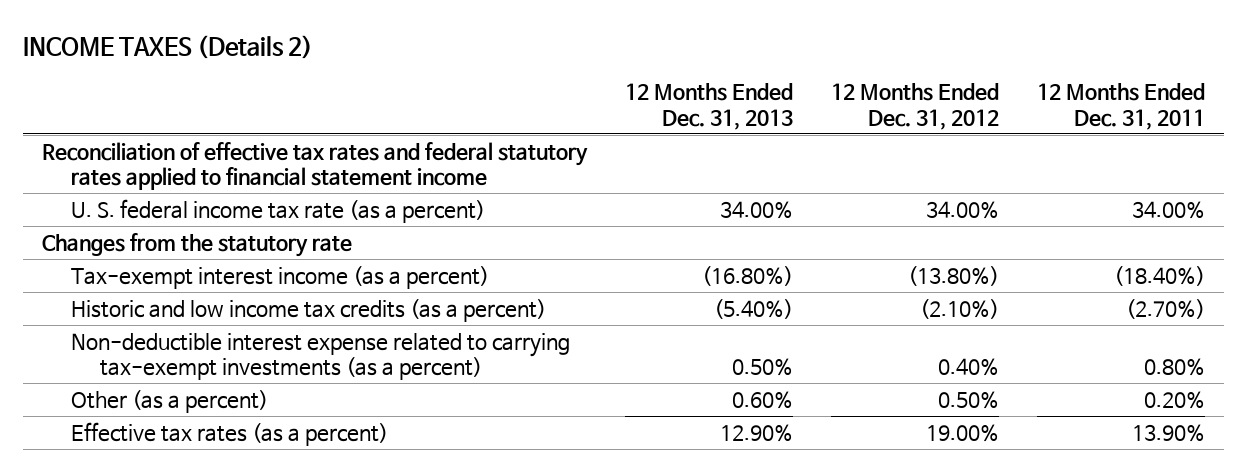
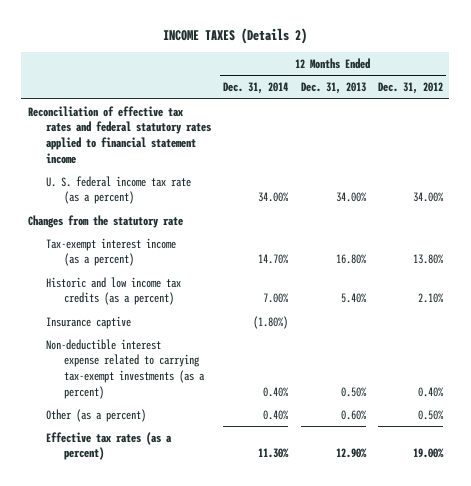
[1037,83,1206,130] 12 Months Ended Dec. 31, 2011 -> none
none -> [223,82,289,95] Dec. 31, 2014
[702,265,794,286] (16.80%) -> [335,254,367,265] 16.80%
[908,265,1000,286] (13.80%) -> [412,254,444,265] 13.80%
[714,298,794,319] (5.40%) -> [340,293,367,304] 5.40%
[920,298,1000,319] (2.10%) -> [417,293,444,304] 2.10%
none -> [45,315,131,329] Insurance captive

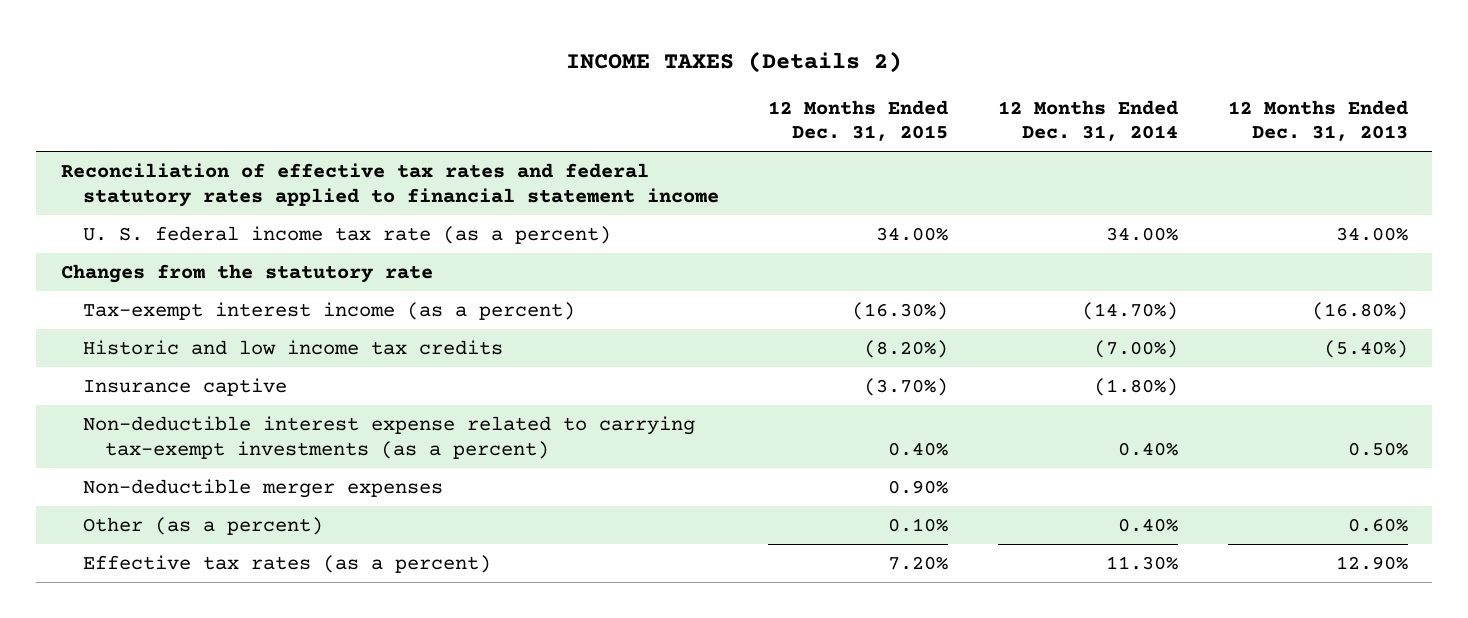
[377,82,443,95] Dec. 31, 2012 -> none
none -> [768,99,949,142] 12 Months Ended Dec. 31, 2015
[258,254,290,265] 14.70% -> [1082,302,1179,321] (14.70%)
[335,254,367,265] 16.80% -> [1311,302,1408,321] (16.80%)
[45,276,181,306] Historic and low income tax credits (as a percent) -> [82,340,503,356] Historic and low income tax credits
[263,293,290,304] 7.00% -> [1094,340,1179,359] (7.00%)
[340,293,367,304] 5.40% -> [1323,340,1408,359] (5.40%)
none -> [82,479,443,499] Non-deductible merger expenses

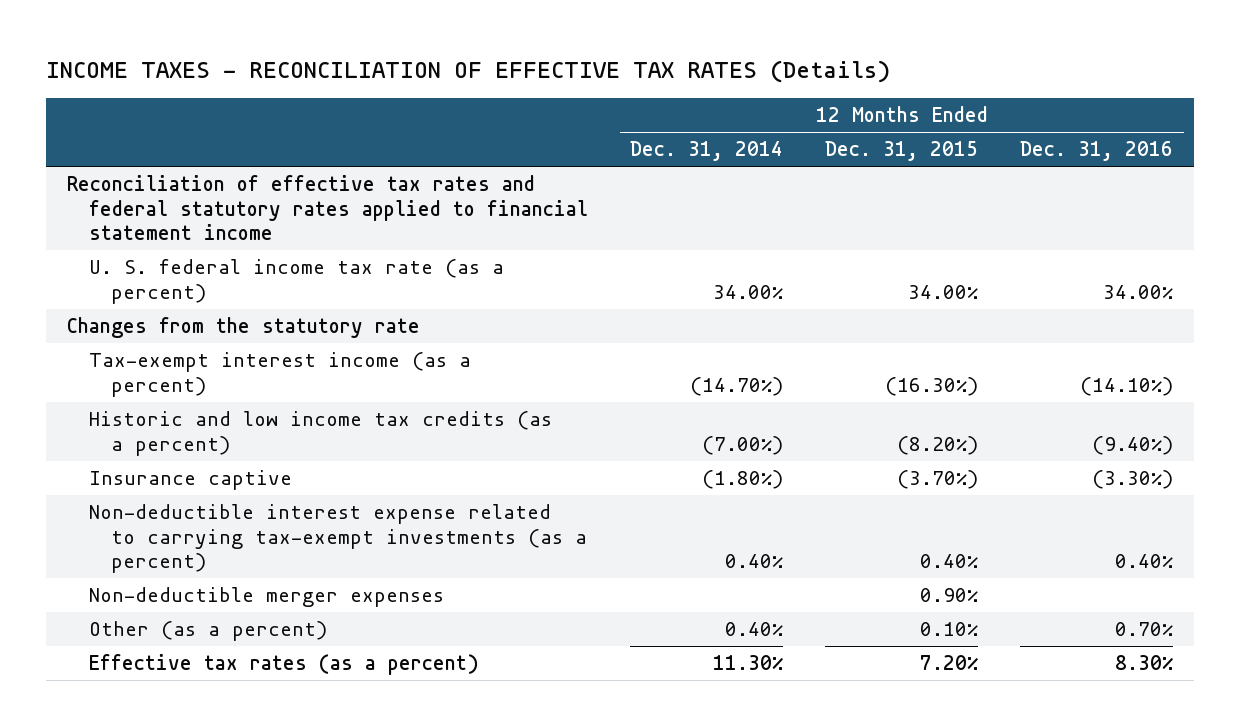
[566,50,903,73] INCOME TAXES (Details 2) -> [45,59,890,83] INCOME TAXES - RECONCILIATION OF EFFECTIVE TAX RATES (Details)
[1227,99,1408,142] 12 Months Ended Dec. 31, 2013 -> none
none -> [1020,141,1174,162] Dec. 31, 2016
[82,340,503,356] Historic and low income tax credits -> [88,411,552,456] Historic and low income tax credits (as a percent)

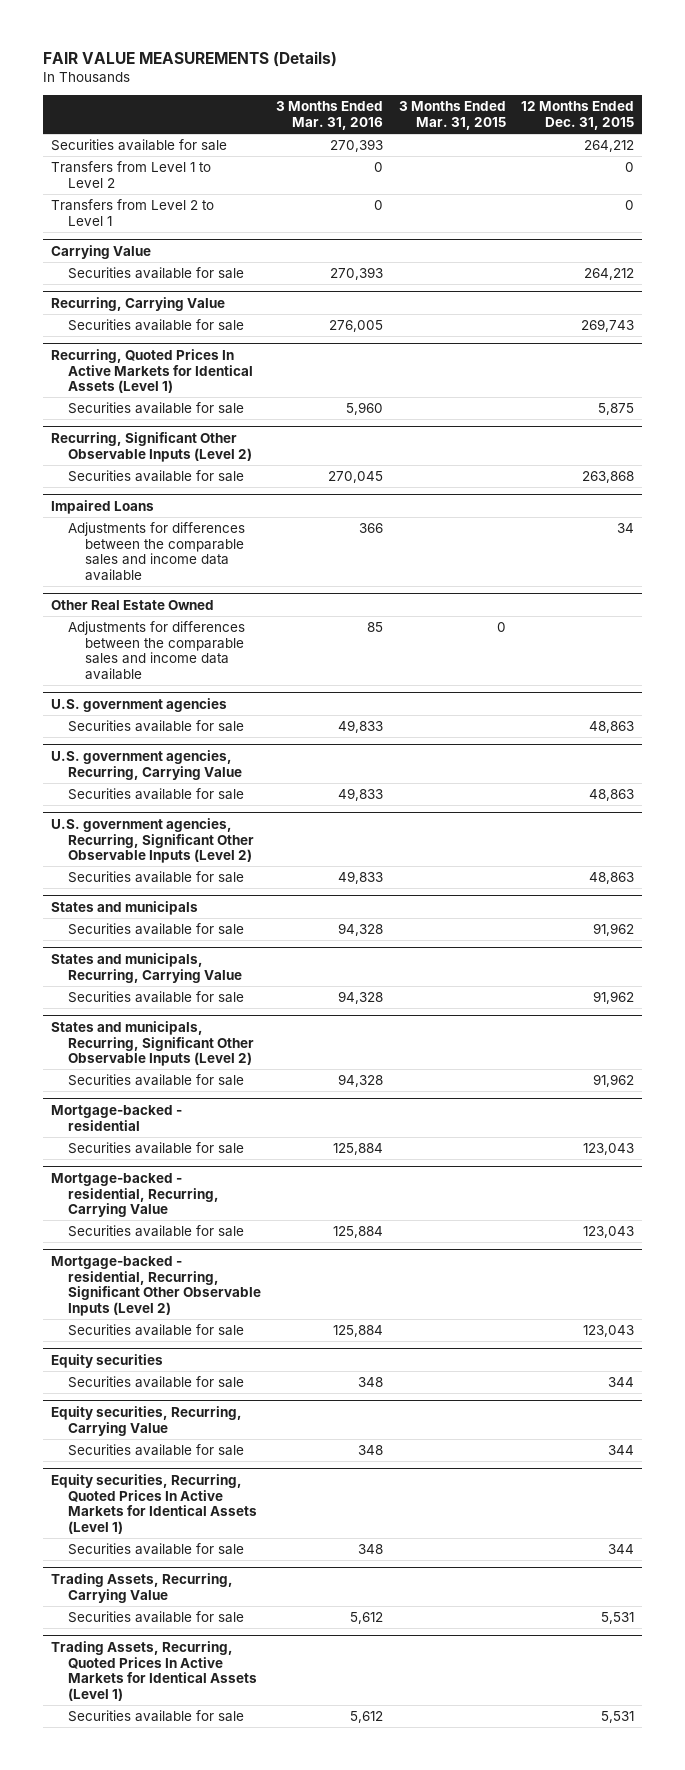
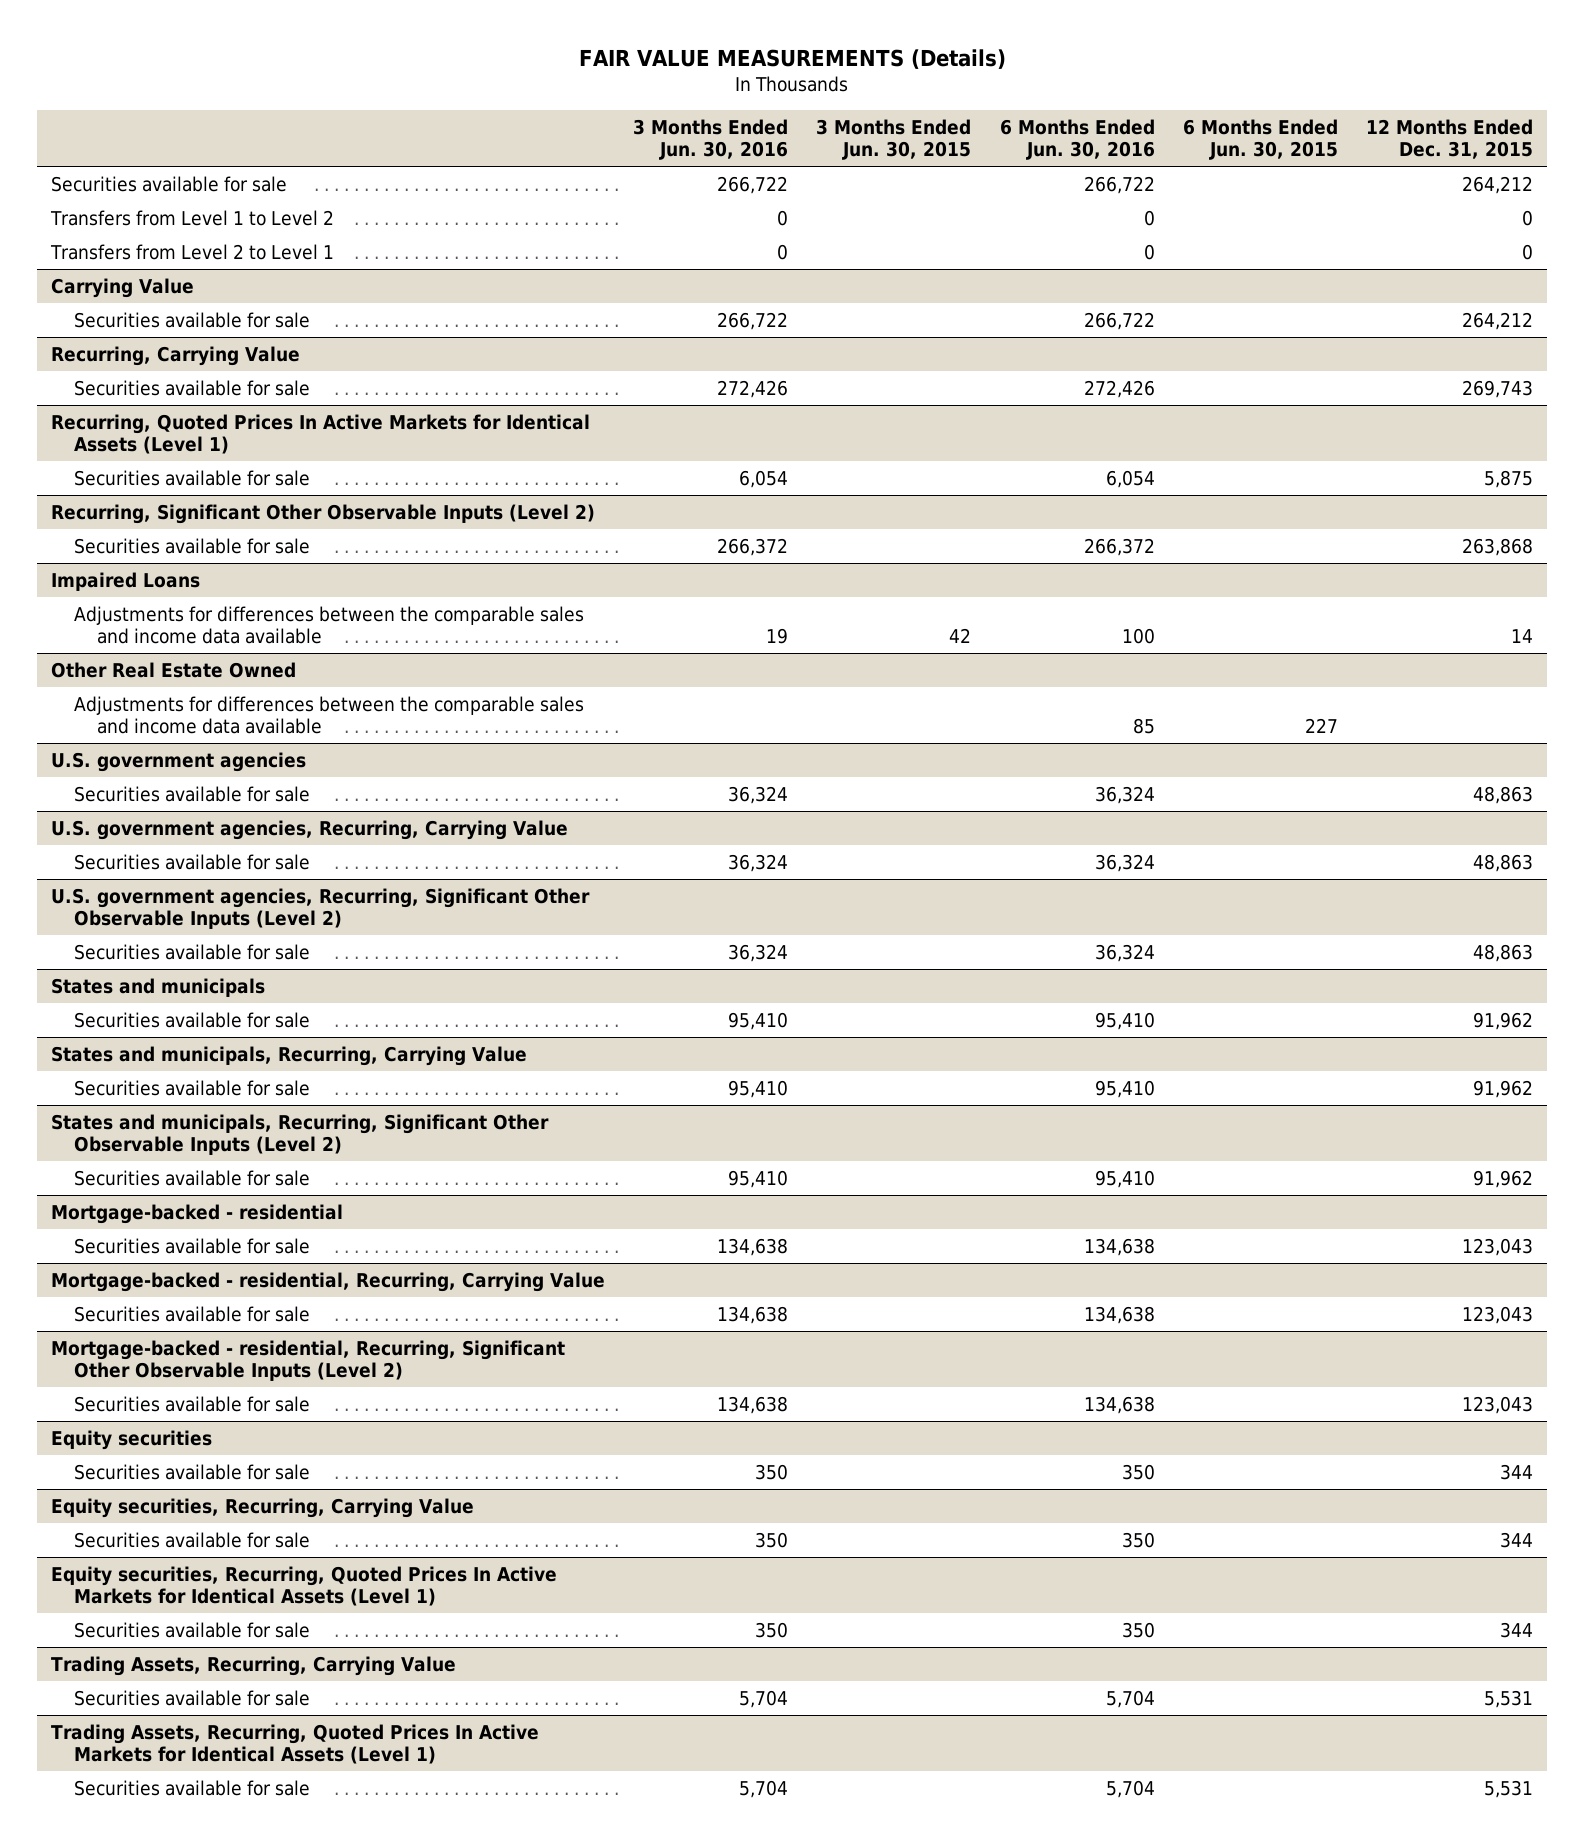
[276,101,384,130] 3 Months Ended Mar. 31, 2016 -> none
[398,101,506,130] 3 Months Ended Mar. 31, 2015 -> none
none -> [633,119,789,161] 3 Months Ended Jun. 30, 2016
none -> [816,119,972,161] 3 Months Ended Jun. 30, 2015
none -> [999,119,1155,161] 6 Months Ended Jun. 30, 2016
none -> [1182,119,1338,161] 6 Months Ended Jun. 30, 2015
[617,523,635,534] 34 -> [1511,628,1534,643] 14

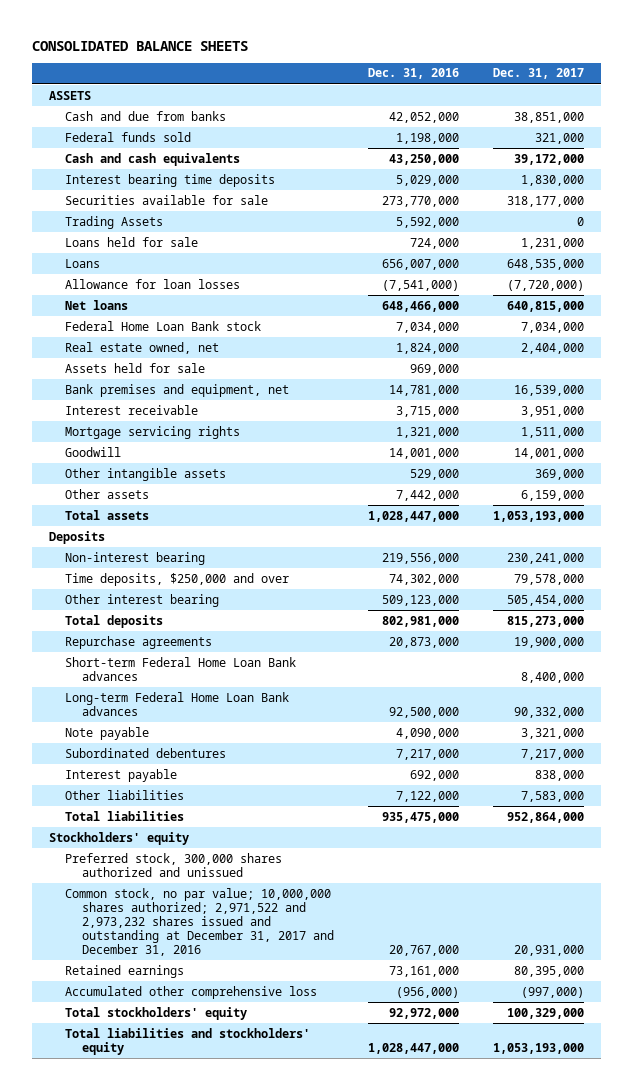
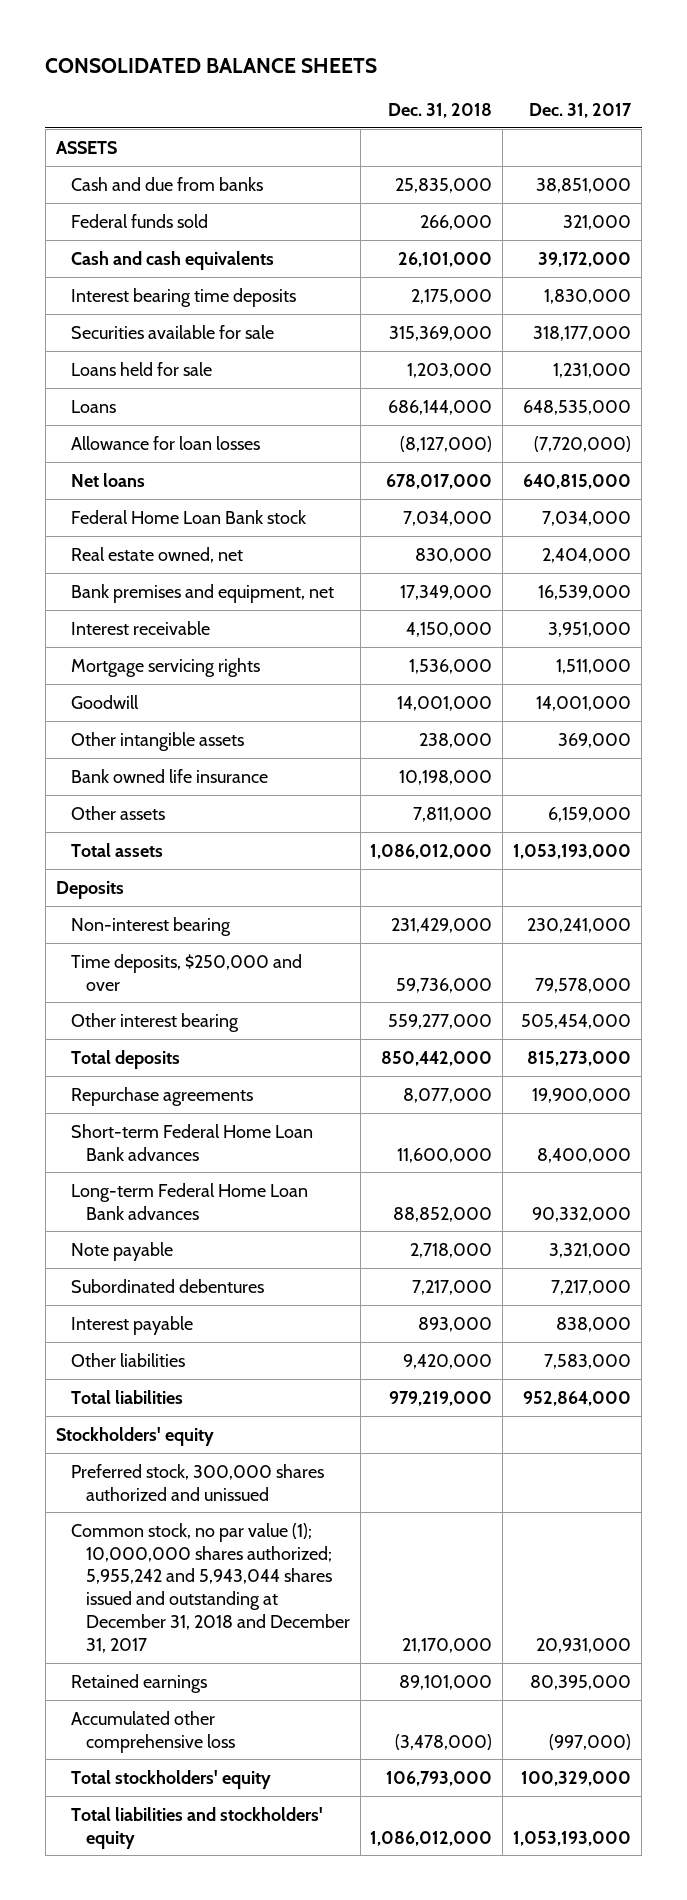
[367,68,459,80] Dec. 31, 2016 -> none
none -> [388,102,493,118] Dec. 31, 2018
[65,215,164,229] Trading Assets -> none
[65,362,206,373] Assets held for sale -> none
none -> [70,768,268,783] Bank owned life insurance
[65,887,334,956] Common stock, no par value; 10,000,000 shares authorized; 2,971,522 and 2,973,232 shares issued and outstanding at December 31, 2017 and December 31, 2016 -> [70,1522,350,1654] Common stock, no par value (1); 10,000,000 shares authorized; 5,955,242 and 5,943,044 shares issued and outstanding at December 31, 2018 and December 31, 2017

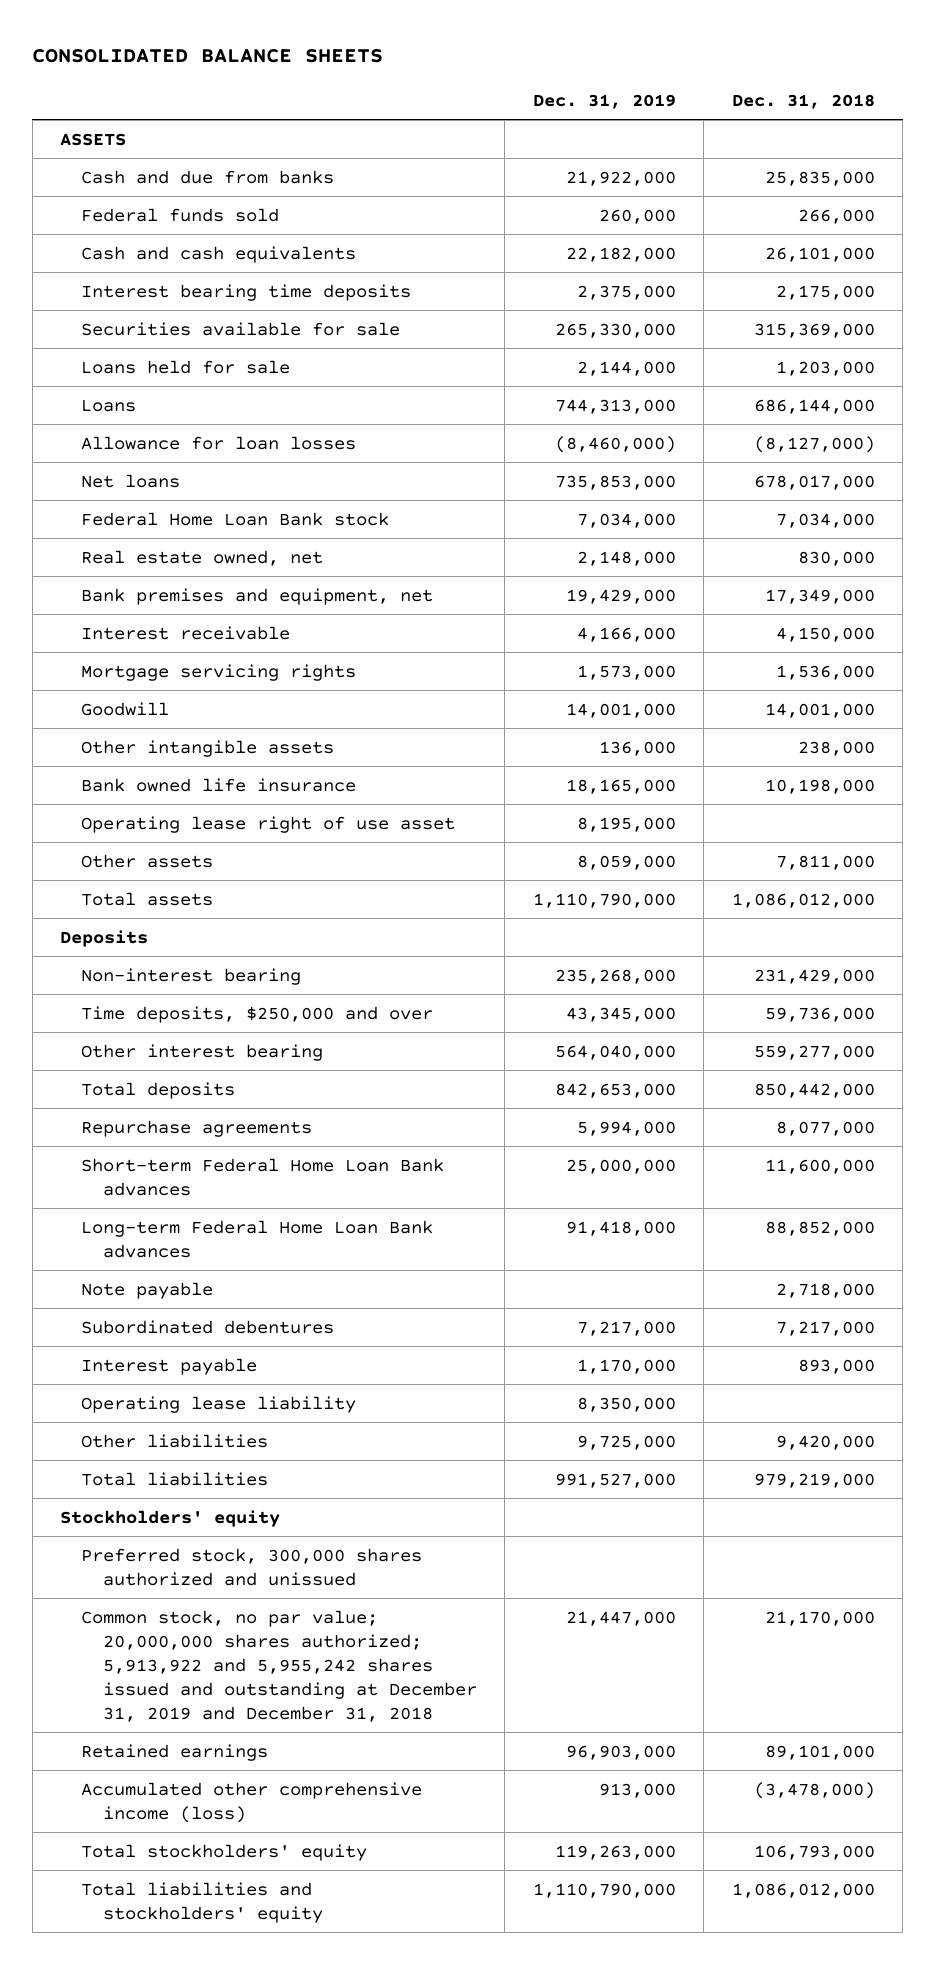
[529,102,633,118] Dec. 31, 2017 -> none
none -> [532,93,676,109] Dec. 31, 2019
none -> [81,815,456,833] Operating lease right of use asset
none -> [81,1395,357,1413] Operating lease liability
[70,1522,350,1654] Common stock, no par value (1); 10,000,000 shares authorized; 5,955,242 and 5,943,044 shares issued and outstanding at December 31, 2018 and December 31, 2017 -> [81,1609,477,1722] Common stock, no par value; 20,000,000 shares authorized; 5,913,922 and 5,955,242 shares issued and outstanding at December 31, 2019 and December 31, 2018
[70,1710,235,1753] Accumulated other comprehensive loss -> [81,1781,423,1823] Accumulated other comprehensive income (loss)

